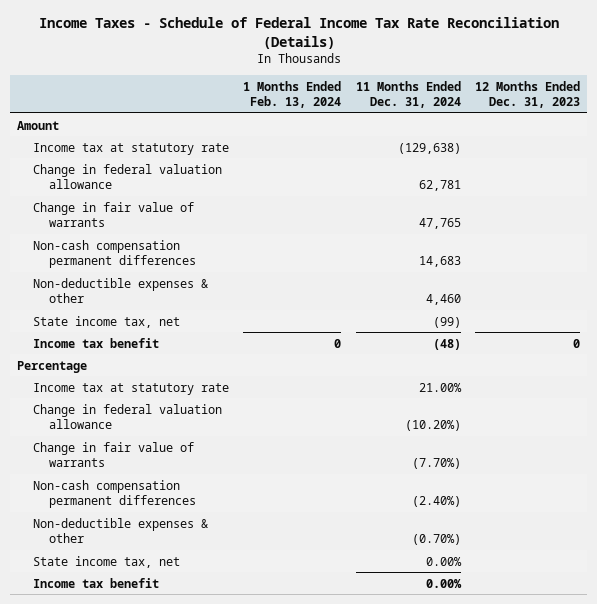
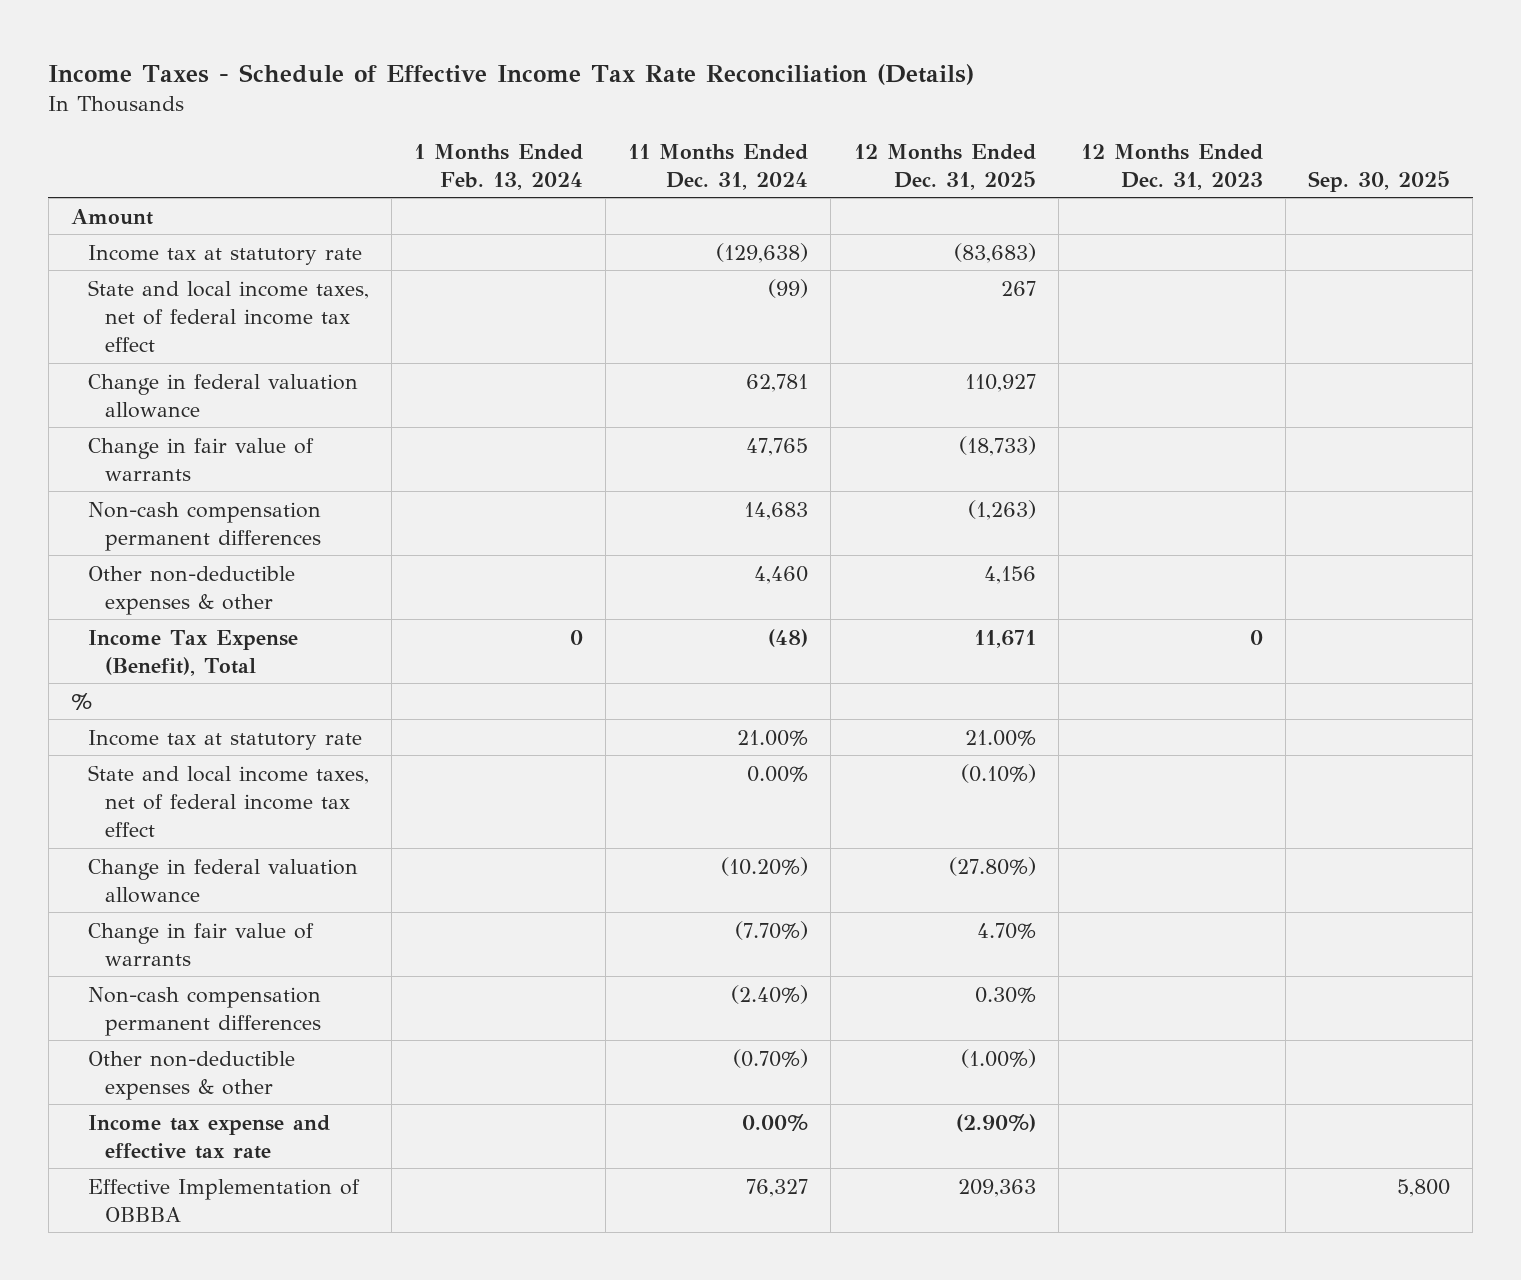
[38,17,559,49] Income Taxes - Schedule of Federal Income Tax Rate Reconciliation (Details) -> [48,63,975,85] Income Taxes - Schedule of Effective Income Tax Rate Reconciliation (Details)
none -> [853,143,1036,190] 12 Months Ended Dec. 31, 2025
none -> [1308,170,1451,192] Sep. 30, 2025
none -> [87,279,369,353] State and local income taxes, net of federal income tax effect
[32,315,180,328] State income tax, net -> none
[32,277,208,304] Non-deductible expenses & other -> [87,565,295,615] Other non-deductible expenses & other
[32,337,159,348] Income tax benefit -> [87,629,298,676] Income Tax Expense (Benefit), Total
[16,360,87,373] Percentage -> [70,692,92,710] %
none -> [87,764,369,838] State and local income taxes, net of federal income tax effect
[32,555,180,568] State income tax, net -> none
[32,517,208,544] Non-deductible expenses & other -> [87,1050,295,1100] Other non-deductible expenses & other
[32,577,159,588] Income tax benefit -> [87,1114,330,1159] Income tax expense and effective tax rate
none -> [87,1178,360,1222] Effective Implementation of OBBBA

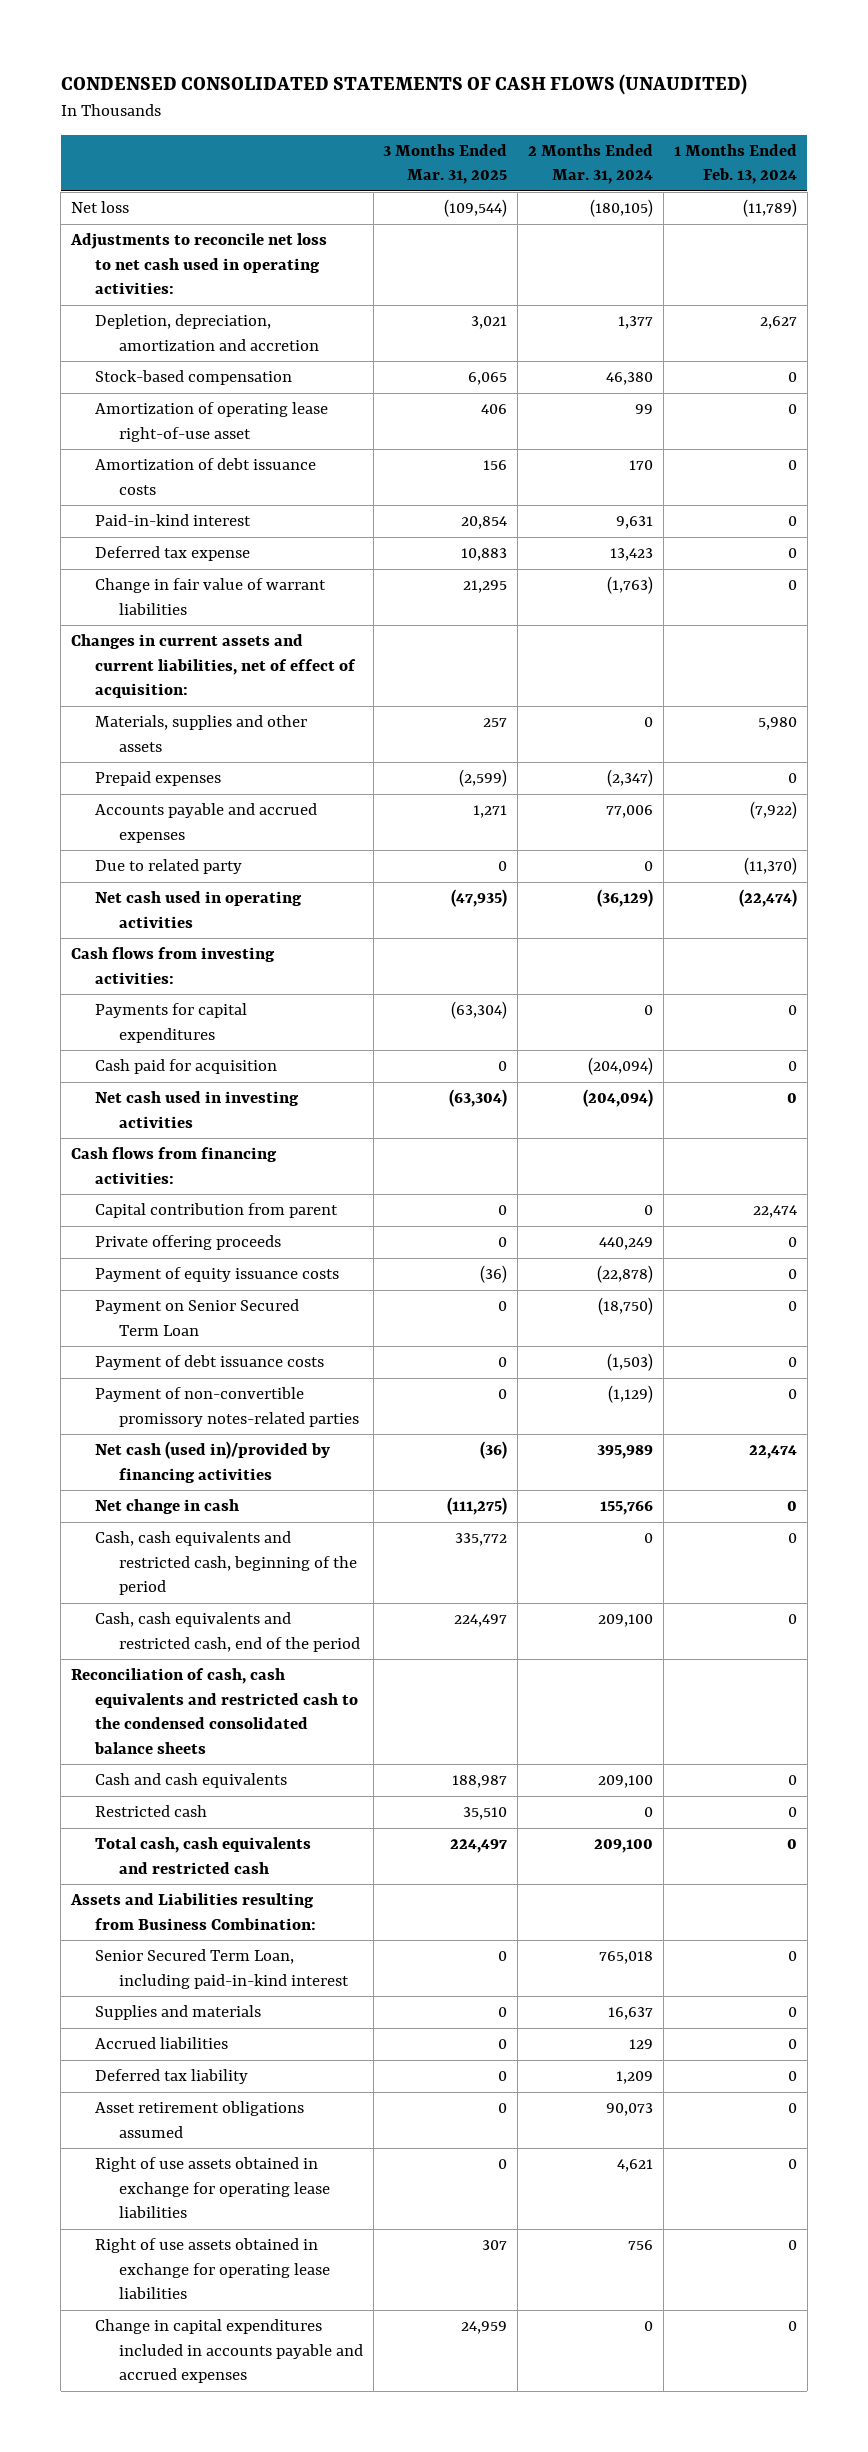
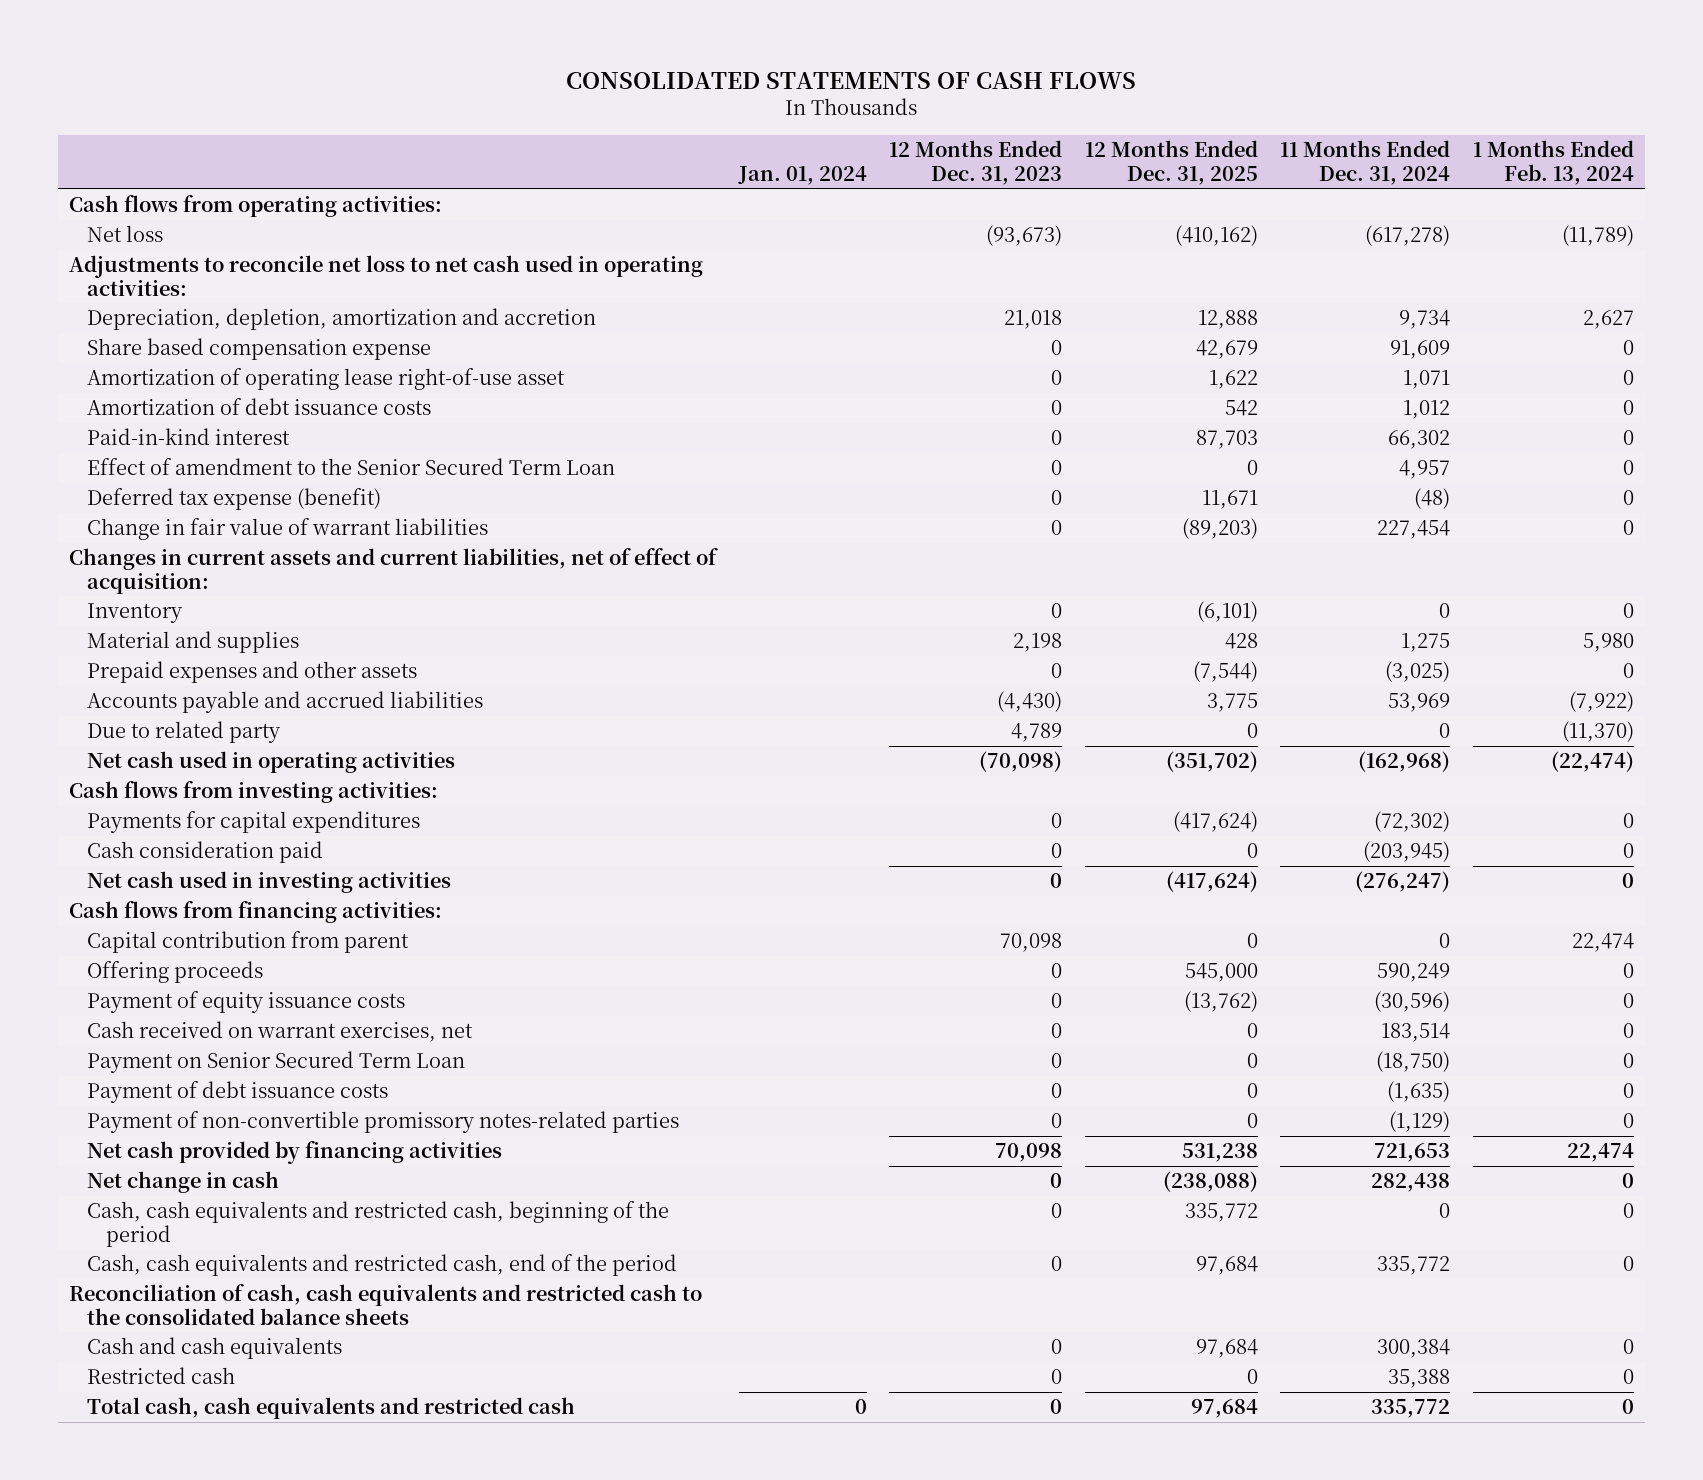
[60,74,747,96] CONDENSED CONSOLIDATED STATEMENTS OF CASH FLOWS (UNAUDITED) -> [566,71,1137,89] CONSOLIDATED STATEMENTS OF CASH FLOWS
[383,143,508,185] 3 Months Ended Mar. 31, 2025 -> none
[528,143,654,185] 2 Months Ended Mar. 31, 2024 -> none
none -> [737,165,867,185] Jan. 01, 2024
none -> [889,140,1063,185] 12 Months Ended Dec. 31, 2023
none -> [1084,140,1258,185] 12 Months Ended Dec. 31, 2025
none -> [1280,140,1451,185] 11 Months Ended Dec. 31, 2024
none -> [69,195,443,218] Cash flows from operating activities:
[94,314,319,351] Depletion, depreciation, amortization and accretion -> [87,308,597,331] Depreciation, depletion, amortization and accretion
[94,370,292,386] Stock-based compensation -> [87,338,432,361] Share based compensation expense
none -> [87,458,616,476] Effect of amendment to the Senior Secured Term Loan
[94,546,250,562] Deferred tax expense -> [87,488,382,511] Deferred tax expense (benefit)
[94,771,221,787] Prepaid expenses -> none
none -> [87,603,184,624] Inventory
[94,715,307,752] Materials, supplies and other assets -> [87,631,300,654] Material and supplies
none -> [87,661,418,684] Prepaid expenses and other assets
[94,803,317,843] Accounts payable and accrued expenses -> [87,691,484,714] Accounts payable and accrued liabilities
[94,1059,277,1075] Cash paid for acquisition -> [87,841,324,864] Cash consideration paid
[94,1235,281,1251] Private offering proceeds -> [87,961,264,984] Offering proceeds
none -> [87,1021,474,1043] Cash received on warrant exercises, net
[94,1441,330,1483] Net cash (used in)/provided by financing activities -> [87,1141,503,1165] Net cash provided by financing activities
[71,1668,358,1755] Reconciliation of cash, cash equivalents and restricted cash to the condensed consolidated balance sheets -> [69,1284,703,1325] Reconciliation of cash, cash equivalents and restricted cash to the consolidated balance sheets
[70,1893,316,1930] Assets and Liabilities resulting from Business Combination: -> none
[94,1949,349,1989] Senior Secured Term Loan, including paid-in-kind interest -> none
[94,2005,261,2021] Supplies and materials -> none
[94,2037,228,2050] Accrued liabilities -> none
[94,2069,248,2085] Deferred tax liability -> none
[94,2101,304,2138] Asset retirement obligations assumed -> none
[94,2157,330,2219] Right of use assets obtained in exchange for operating lease liabilities -> none
[94,2238,330,2300] Right of use assets obtained in exchange for operating lease liabilities -> none
[94,2319,363,2384] Change in capital expenditures included in accounts payable and accrued expenses -> none

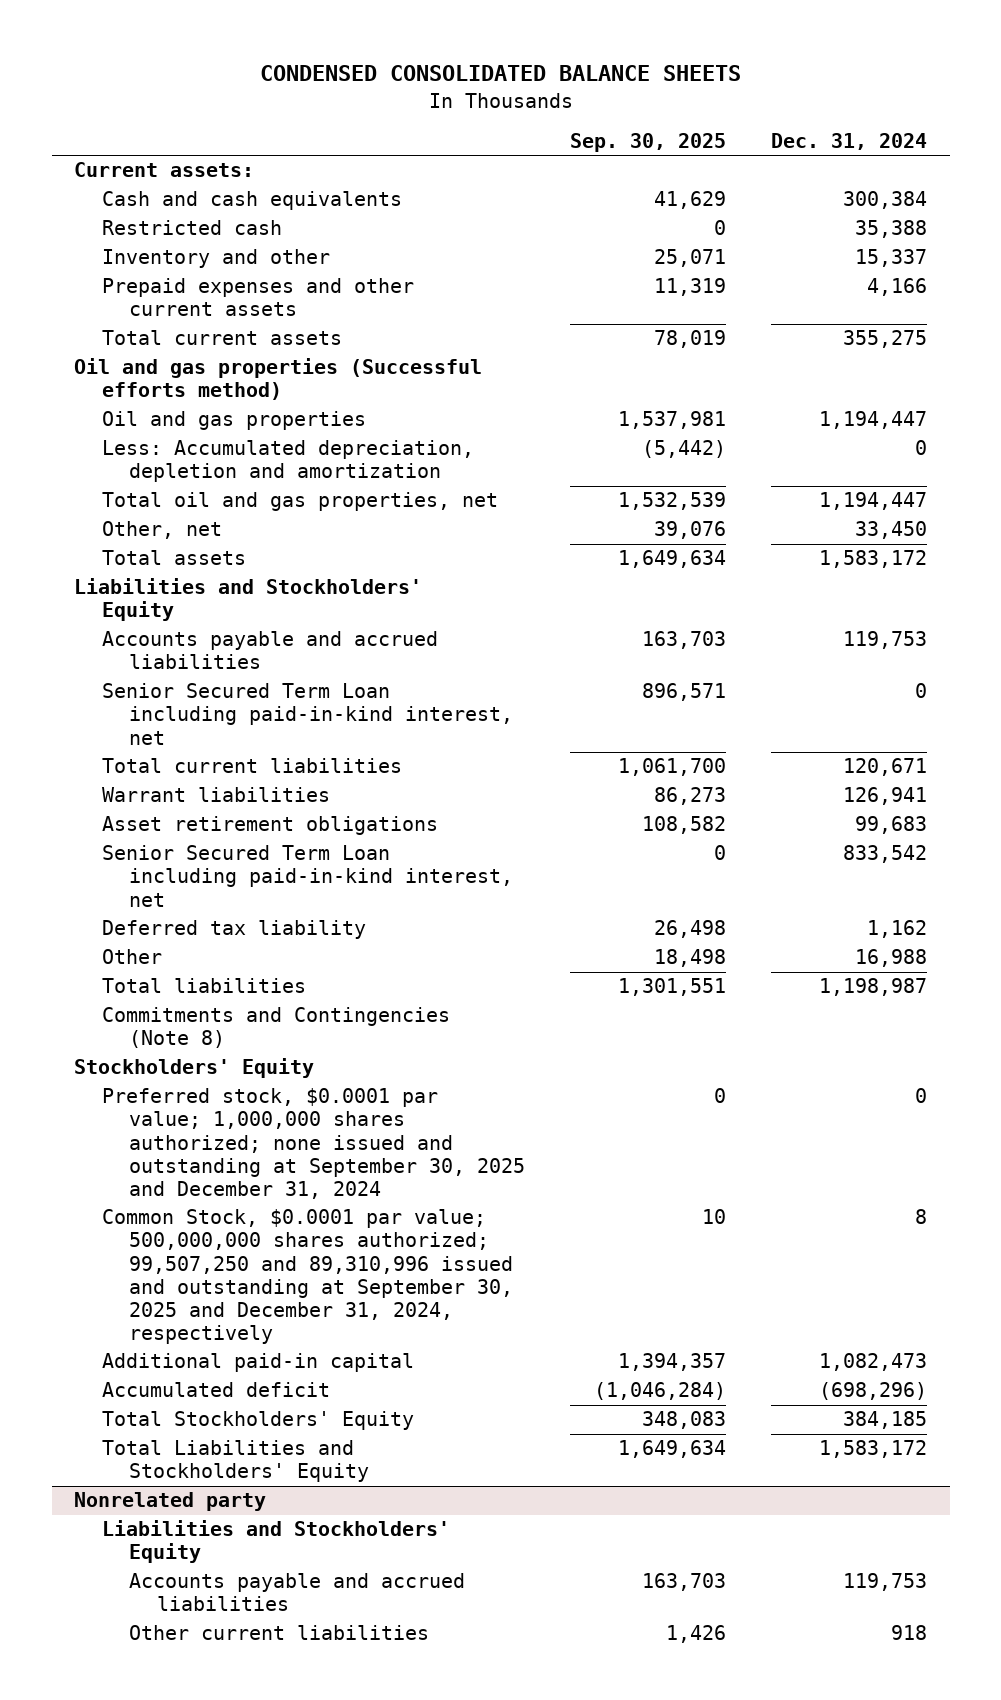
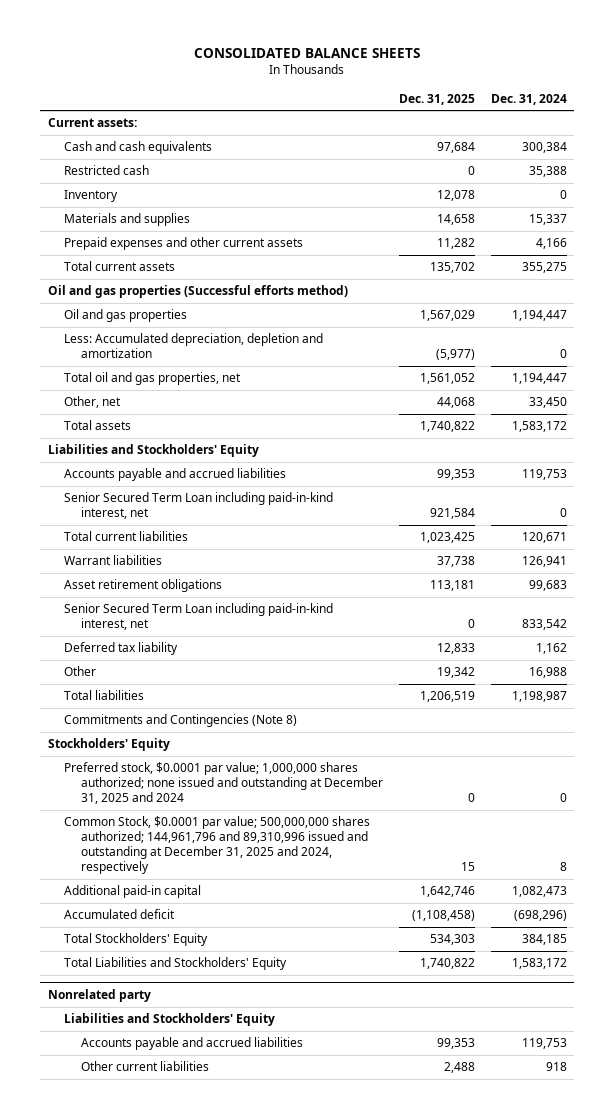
[259,65,741,82] CONDENSED CONSOLIDATED BALANCE SHEETS -> [194,48,421,59] CONSOLIDATED BALANCE SHEETS
[570,133,727,153] Sep. 30, 2025 -> none
none -> [398,93,475,105] Dec. 31, 2025
none -> [64,190,119,203] Inventory
[101,249,330,269] Inventory and other -> [64,213,191,227] Materials and supplies
[101,1088,526,1199] Preferred stock, $0.0001 par value; 1,000,000 shares authorized; none issued and outstanding at September 30, 2025 and December 31, 2024 -> [64,762,384,805] Preferred stock, $0.0001 par value; 1,000,000 shares authorized; none issued and outstanding at December 31, 2025 and 2024
[101,1209,514,1344] Common Stock, $0.0001 par value; 500,000,000 shares authorized; 99,507,250 and 89,310,996 issued and outstanding at September 30, 2025 and December 31, 2024, respectively -> [64,816,371,875] Common Stock, $0.0001 par value; 500,000,000 shares authorized; 144,961,796 and 89,310,996 issued and outstanding at December 31, 2025 and 2024, respectively

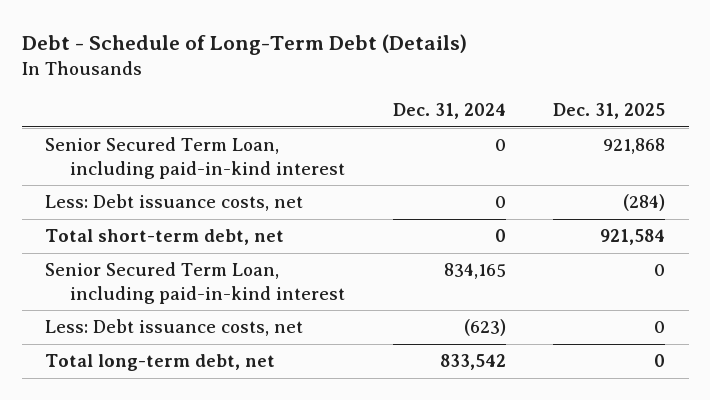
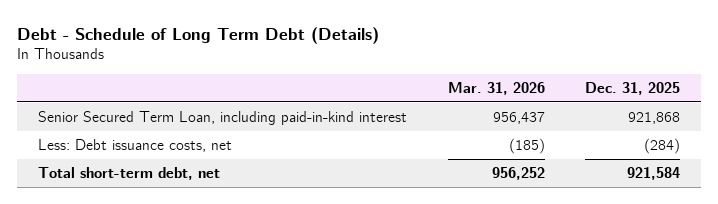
[21,33,467,55] Debt - Schedule of Long-Term Debt (Details) -> [17,26,380,44] Debt - Schedule of Long Term Debt (Details)
[392,103,506,120] Dec. 31, 2024 -> none
none -> [447,81,545,95] Mar. 31, 2026
[45,262,346,304] Senior Secured Term Loan, including paid-in-kind interest -> none
[45,319,304,337] Less: Debt issuance costs, net -> none
[45,354,276,372] Total long-term debt, net -> none

